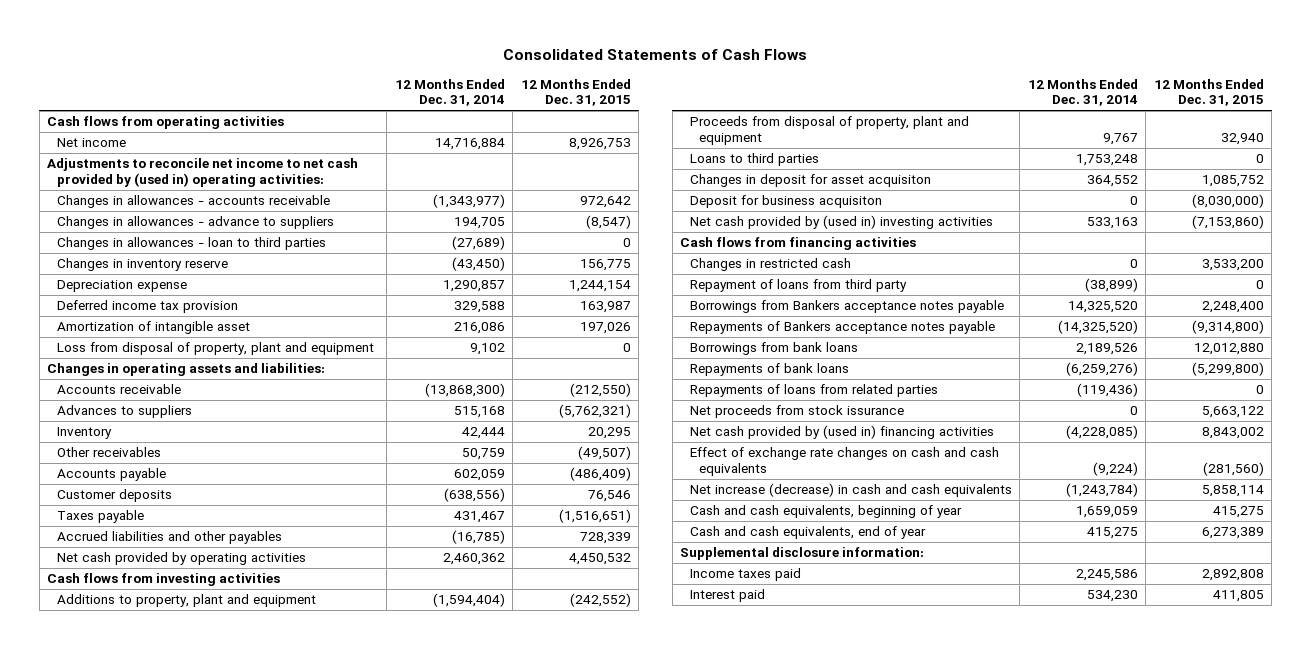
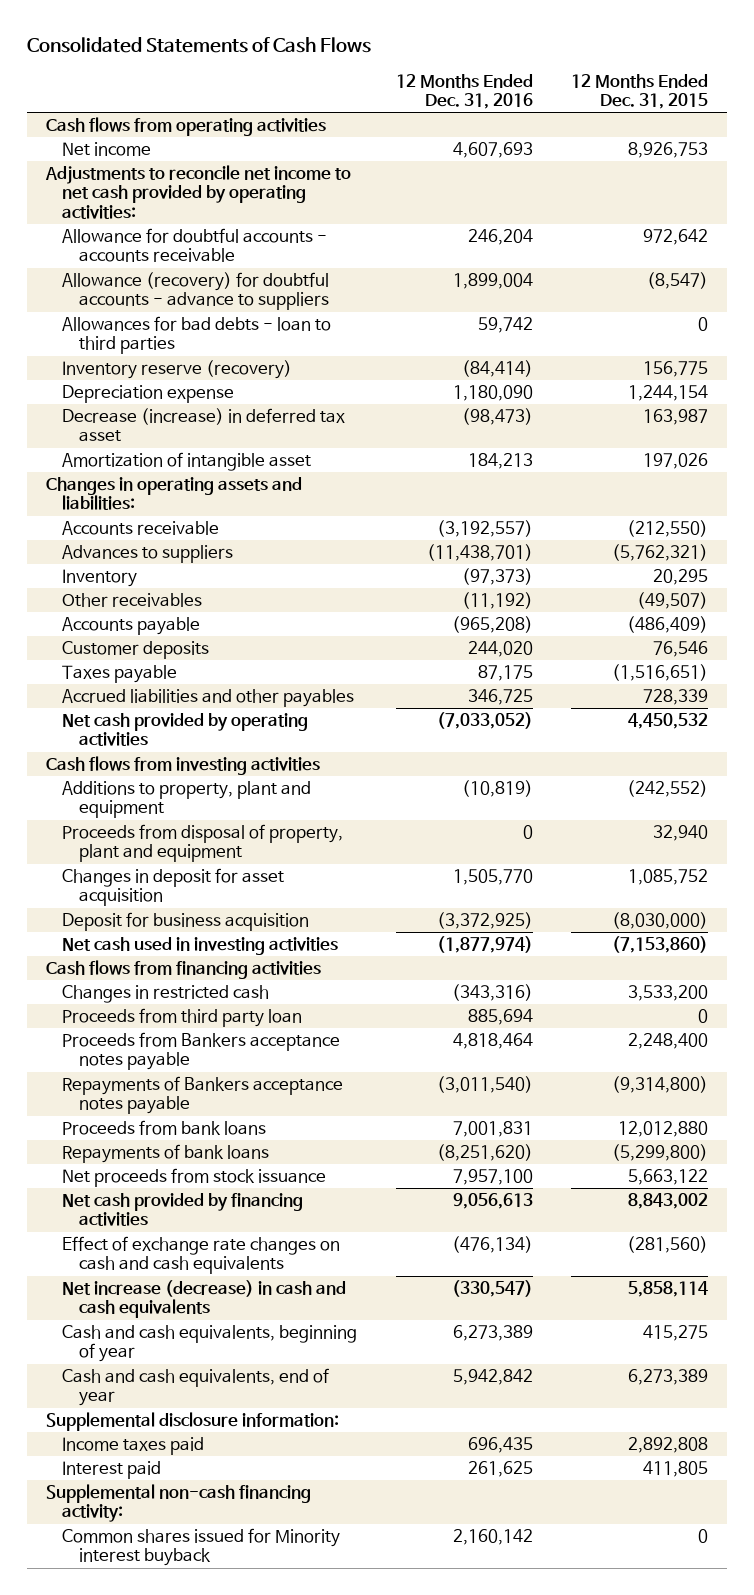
[394,78,505,107] 12 Months Ended Dec. 31, 2014 -> none
none -> [395,73,533,110] 12 Months Ended Dec. 31, 2016
[47,158,359,188] Adjustments to reconcile net income to net cash provided by (used in) operating activities: -> [44,165,351,219] Adjustments to reconcile net income to net cash provided by operating activities:
[56,195,330,209] Changes in allowances - accounts receivable -> [62,228,328,263] Allowance for doubtful accounts - accounts receivable
[56,216,334,230] Changes in allowances - advance to suppliers -> [62,272,330,311] Allowance (recovery) for doubtful accounts - advance to suppliers
[56,237,326,251] Changes in allowances - loan to third parties -> [62,316,332,355] Allowances for bad debts - loan to third parties
[56,258,228,272] Changes in inventory reserve -> [62,360,293,380] Inventory reserve (recovery)
[56,300,238,314] Deferred income tax provision -> [62,408,346,443] Decrease (increase) in deferred tax asset
[56,342,374,356] Loss from disposal of property, plant and equipment -> none
[689,153,819,167] Loans to third parties -> none
[689,174,931,188] Changes in deposit for asset acquisiton -> [62,868,285,907] Changes in deposit for asset acquisition
[689,195,882,209] Deposit for business acquisiton -> [62,912,310,932] Deposit for business acquisition
[689,215,993,230] Net cash provided by (used in) investing activities -> [62,937,339,956] Net cash used in investing activities
[689,279,907,293] Repayment of loans from third party -> [62,1008,303,1028] Proceeds from third party loan
[689,300,1004,314] Borrowings from Bankers acceptance notes payable -> [62,1032,341,1071] Proceeds from Bankers acceptance notes payable
[689,342,858,356] Borrowings from bank loans -> [62,1120,267,1136] Proceeds from bank loans
[689,384,938,398] Repayments of loans from related parties -> none
[689,405,904,419] Net proceeds from stock issurance -> [62,1168,327,1188] Net proceeds from stock issuance
[689,425,994,440] Net cash provided by (used in) financing activities -> [62,1193,304,1227] Net cash provided by financing activities
none -> [45,1484,311,1523] Supplemental non-cash financing activity:
none -> [62,1528,341,1567] Common shares issued for Minority interest buyback

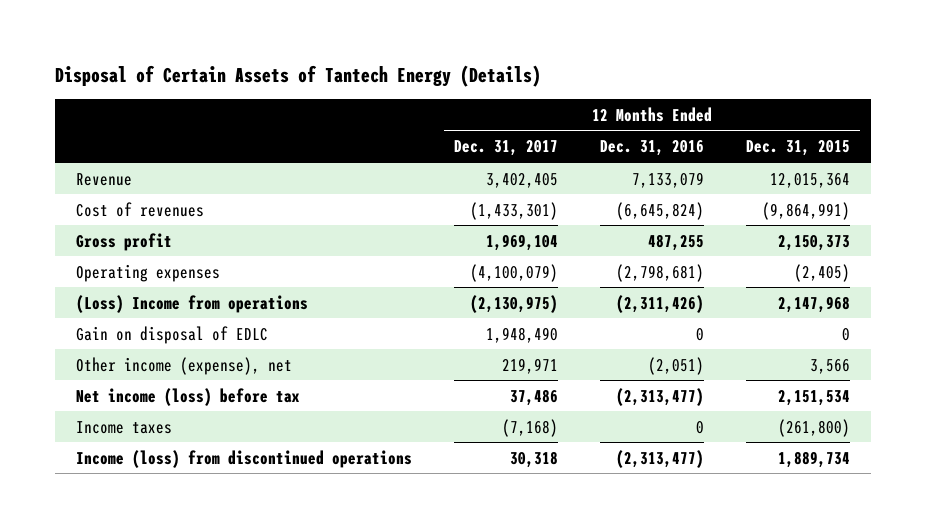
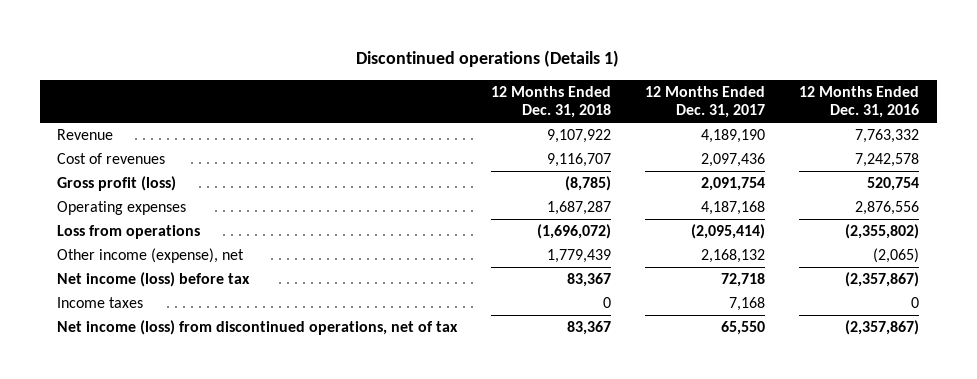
[55,64,542,87] Disposal of Certain Assets of Tantech Energy (Details) -> [356,50,620,68] Discontinued operations (Details 1)
[745,140,850,157] Dec. 31, 2015 -> none
none -> [491,86,612,118] 12 Months Ended Dec. 31, 2018
[76,325,269,344] Gain on disposal of EDLC -> none
[485,172,558,188] 3,402,405 -> [701,129,766,144] 4,189,190
[631,171,704,188] 7,133,079 -> [855,129,920,144] 7,763,332
[469,201,558,220] (1,433,301) -> [701,153,766,168] 2,097,436
[615,201,704,220] (6,645,824) -> [855,153,920,168] 7,242,578
[76,232,173,251] Gross profit -> [57,176,177,192] Gross profit (loss)
[485,233,558,251] 1,969,104 -> [701,177,766,192] 2,091,754
[647,233,704,251] 487,255 -> [867,177,920,192] 520,754
[469,263,558,282] (4,100,079) -> [701,201,766,216] 4,187,168
[615,263,704,282] (2,798,681) -> [855,201,920,216] 2,876,556
[76,294,309,313] (Loss) Income from operations -> [57,225,201,240] Loss from operations
[469,294,558,313] (2,130,975) -> [691,224,766,240] (2,095,414)
[615,294,704,313] (2,311,426) -> [845,224,920,240] (2,355,802)
[501,357,558,374] 219,971 -> [701,249,766,264] 2,168,132
[647,356,704,375] (2,051) -> [873,248,920,264] (2,065)
[509,388,558,406] 37,486 -> [721,273,766,288] 72,718
[615,387,704,406] (2,313,477) -> [845,272,920,288] (2,357,867)
[501,418,558,437] (7,168) -> [729,297,766,312] 7,168
[76,449,413,468] Income (loss) from discontinued operations -> [57,320,459,336] Net income (loss) from discontinued operations, net of tax
[509,450,558,468] 30,318 -> [721,321,766,336] 65,550
[615,449,704,468] (2,313,477) -> [845,320,920,336] (2,357,867)

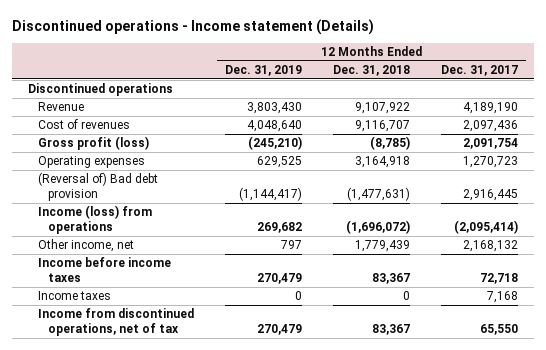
[356,50,620,68] Discontinued operations (Details 1) -> [12,18,375,35] Discontinued operations - Income statement (Details)
[799,86,920,118] 12 Months Ended Dec. 31, 2016 -> none
none -> [225,64,303,76] Dec. 31, 2019
none -> [27,83,173,97] Discontinued operations
[547,201,612,216] 1,687,287 -> [355,156,411,169] 3,164,918
[701,201,766,216] 4,187,168 -> [463,156,519,169] 1,270,723
none -> [37,172,158,202] (Reversal of) Bad debt provision
[57,225,201,240] Loss from operations -> [37,205,152,235] Income (loss) from operations
[57,248,245,264] Other income (expense), net -> [37,239,134,253] Other income, net
[57,272,251,288] Net income (loss) before tax -> [37,257,171,283] Income before income taxes
[57,320,459,336] Net income (loss) from discontinued operations, net of tax -> [37,308,194,337] Income from discontinued operations, net of tax

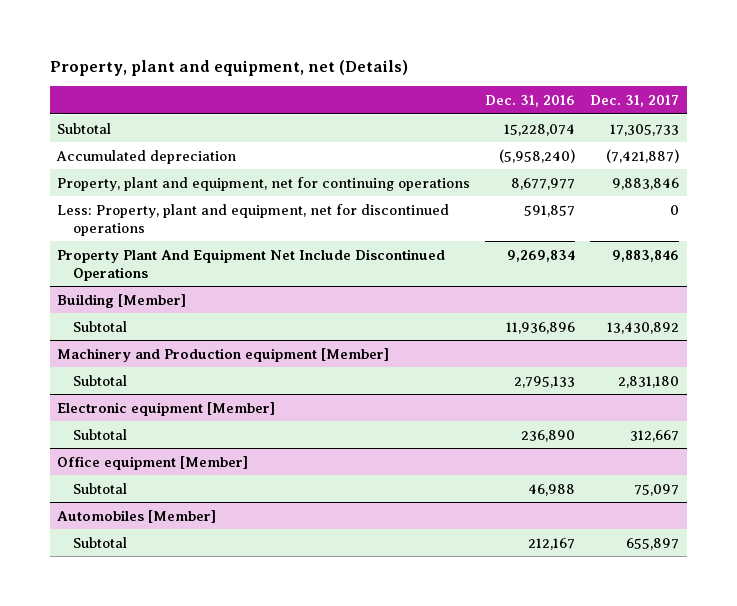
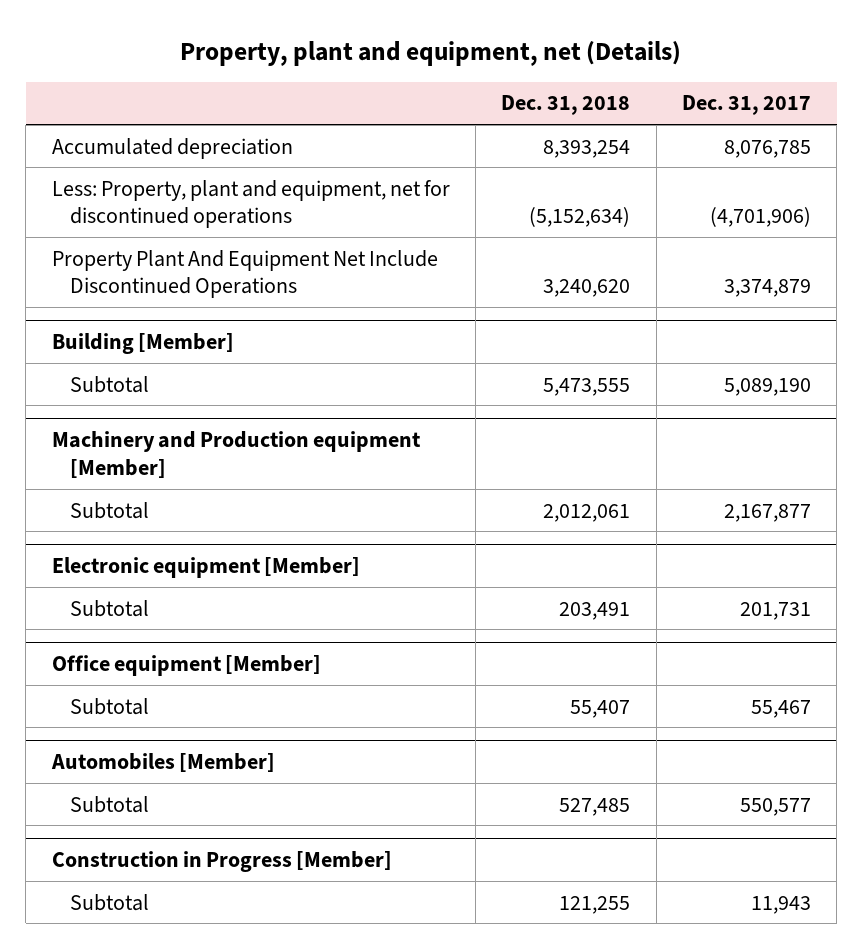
[485,94,576,107] Dec. 31, 2016 -> none
none -> [501,95,631,116] Dec. 31, 2018
[57,122,112,134] Subtotal -> none
[57,176,471,191] Property, plant and equipment, net for continuing operations -> none
[606,148,680,163] (7,421,887) -> [723,139,811,158] 8,076,785
[670,204,680,215] 0 -> [709,206,811,227] (4,701,906)
[612,249,680,262] 9,883,846 -> [723,278,811,297] 3,374,879
[607,321,680,334] 13,430,892 -> [723,377,811,396] 5,089,190
[618,375,680,388] 2,831,180 -> [723,503,811,522] 2,167,877
[630,429,680,442] 312,667 -> [739,601,811,620] 201,731
[634,483,680,496] 75,097 -> [750,699,811,718] 55,467
[626,537,680,550] 655,897 -> [739,797,811,816] 550,577
none -> [51,851,392,873] Construction in Progress [Member]
none -> [69,893,149,911] Subtotal

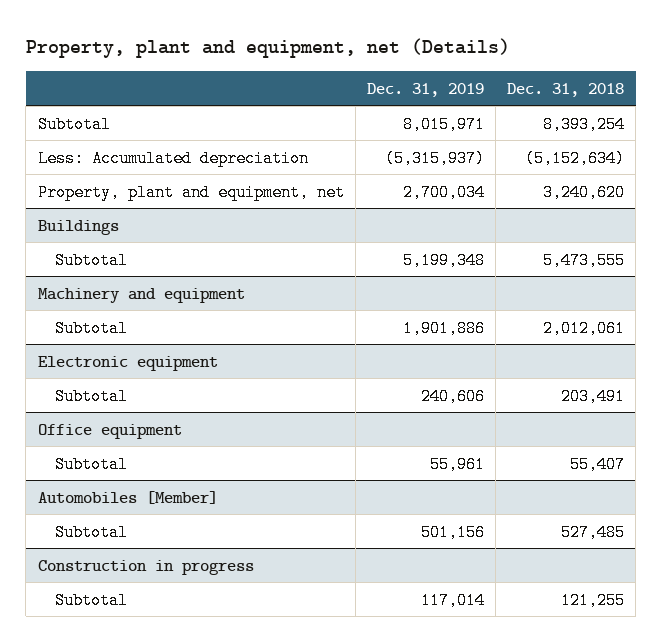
[681,95,811,116] Dec. 31, 2017 -> none
none -> [366,82,484,97] Dec. 31, 2019
[51,179,450,228] Less: Property, plant and equipment, net for discontinued operations -> none
none -> [37,115,111,133] Subtotal
[51,137,293,159] Accumulated depreciation -> [37,149,309,167] Less: Accumulated depreciation
[543,139,631,158] 8,393,254 -> [525,149,626,167] (5,152,634)
[51,249,438,298] Property Plant And Equipment Net Include Discontinued Operations -> [37,183,345,201] Property, plant and equipment, net
[51,333,234,355] Building [Member] -> [37,219,119,235] Buildings
[51,431,421,478] Machinery and Production equipment [Member] -> [37,287,245,303] Machinery and equipment
[51,557,360,579] Electronic equipment [Member] -> [37,355,218,371] Electronic equipment
[51,655,321,677] Office equipment [Member] -> [37,423,182,439] Office equipment
[51,851,392,873] Construction in Progress [Member] -> [37,559,254,575] Construction in progress

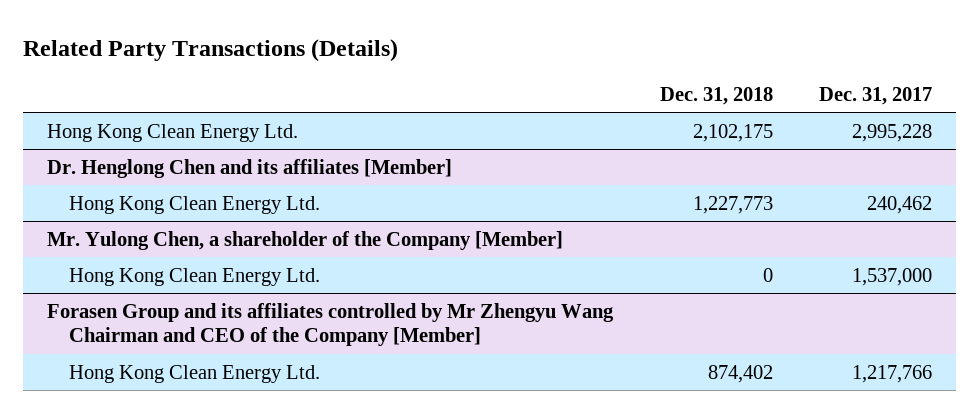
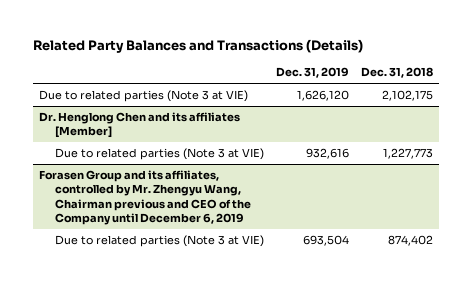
[23,38,399,62] Related Party Transactions (Details) -> [32,39,363,54] Related Party Balances and Transactions (Details)
[819,87,933,106] Dec. 31, 2017 -> none
none -> [275,67,349,79] Dec. 31, 2019
[46,123,298,142] Hong Kong Clean Energy Ltd. -> [38,90,248,103] Due to related parties (Note 3 at VIE)
[46,230,563,250] Mr. Yulong Chen, a shareholder of the Company [Member] -> none
[68,267,320,286] Hong Kong Clean Energy Ltd. -> none
[68,195,320,214] Hong Kong Clean Energy Ltd. -> [54,148,264,161] Due to related parties (Note 3 at VIE)
[46,302,614,347] Forasen Group and its affiliates controlled by Mr Zhengyu Wang Chairman and CEO of the Company [Member] -> [38,170,251,226] Forasen Group and its affiliates, controlled by Mr. Zhengyu Wang, Chairman previous and CEO of the Company until December 6, 2019
[68,364,320,383] Hong Kong Clean Energy Ltd. -> [54,235,264,248] Due to related parties (Note 3 at VIE)

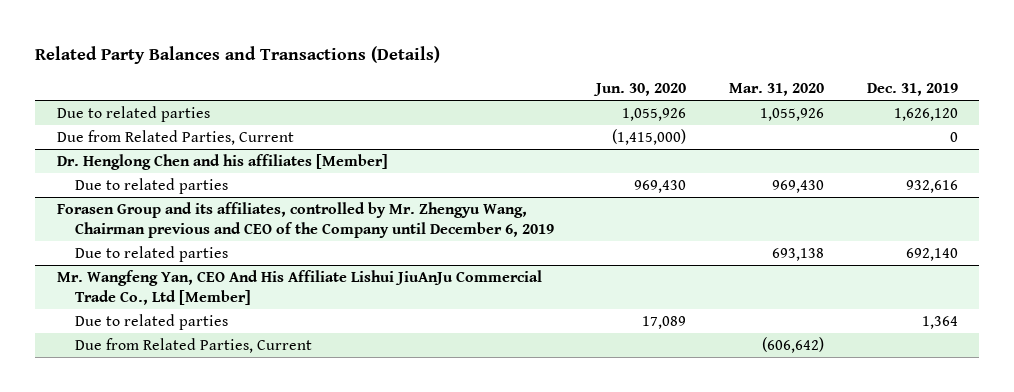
[360,67,433,79] Dec. 31, 2018 -> none
none -> [593,82,687,96] Jun. 30, 2020
none -> [729,82,825,96] Mar. 31, 2020
[38,90,248,103] Due to related parties (Note 3 at VIE) -> [56,106,210,123] Due to related parties
none -> [56,130,294,146] Due from Related Parties, Current
[38,112,240,139] Dr. Henglong Chen and its affiliates [Member] -> [56,154,388,171] Dr. Henglong Chen and his affiliates [Member]
[54,148,264,161] Due to related parties (Note 3 at VIE) -> [74,178,228,195] Due to related parties
[54,235,264,248] Due to related parties (Note 3 at VIE) -> [74,246,228,263] Due to related parties
[302,235,349,247] 693,504 -> [905,248,958,262] 692,140
none -> [56,270,542,305] Mr. Wangfeng Yan, CEO And His Affiliate Lishui JiuAnJu Commercial Trade Co., Ltd [Member]
none -> [74,314,228,331] Due to related parties
none -> [74,338,312,354] Due from Related Parties, Current

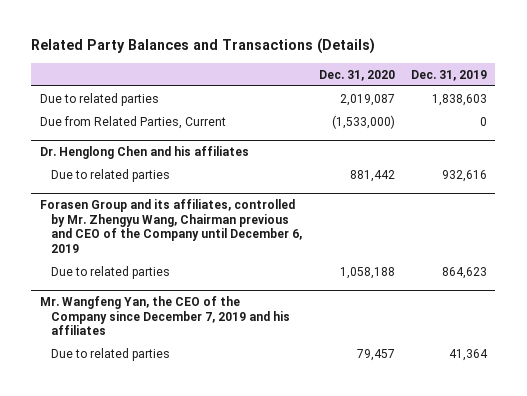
[593,82,687,96] Jun. 30, 2020 -> none
[729,82,825,96] Mar. 31, 2020 -> none
none -> [318,69,395,81] Dec. 31, 2020
[893,108,958,122] 1,626,120 -> [432,93,488,106] 1,838,603
[56,154,388,171] Dr. Henglong Chen and his affiliates [Member] -> [39,146,249,160] Dr. Henglong Chen and his affiliates
[74,338,312,354] Due from Related Parties, Current -> none
[905,248,958,262] 692,140 -> [442,266,488,279] 864,623
[56,270,542,305] Mr. Wangfeng Yan, CEO And His Affiliate Lishui JiuAnJu Commercial Trade Co., Ltd [Member] -> [39,296,291,336] Mr. Wangfeng Yan, the CEO of the Company since December 7, 2019 and his affiliates
[921,316,958,330] 1,364 -> [449,348,489,361] 41,364

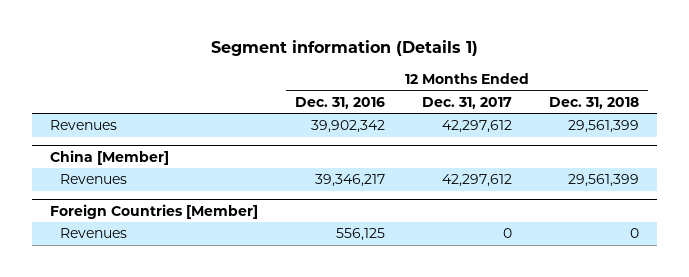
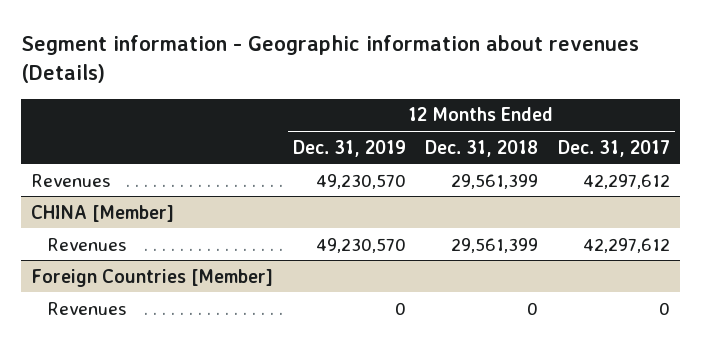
[210,40,478,57] Segment information (Details 1) -> [21,34,640,83] Segment information - Geographic information about revenues (Details)
[295,96,386,109] Dec. 31, 2016 -> none
none -> [292,139,406,157] Dec. 31, 2019
[50,149,170,165] China [Member] -> [31,204,175,222] CHINA [Member]

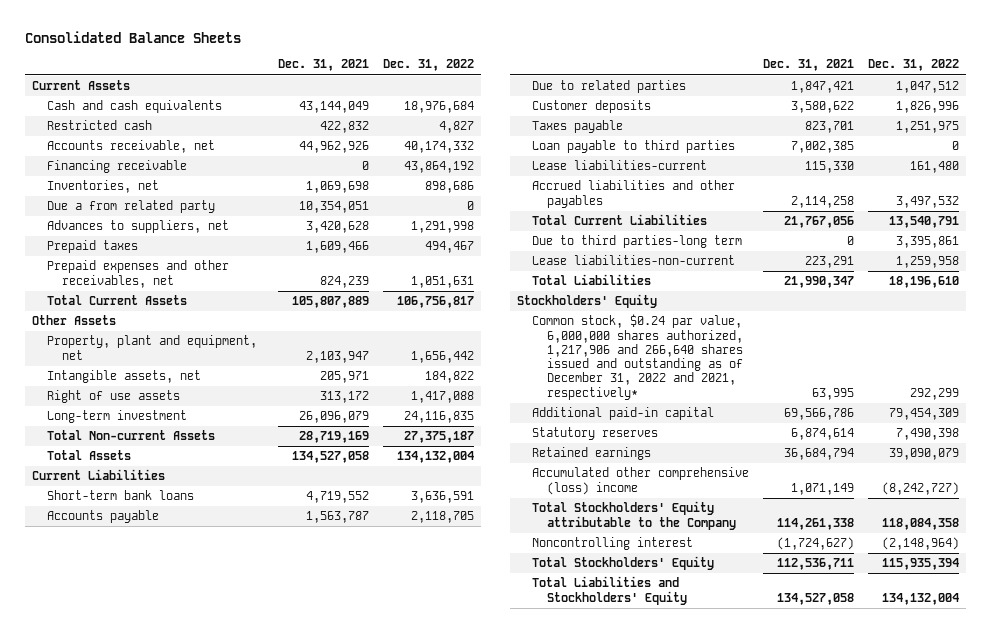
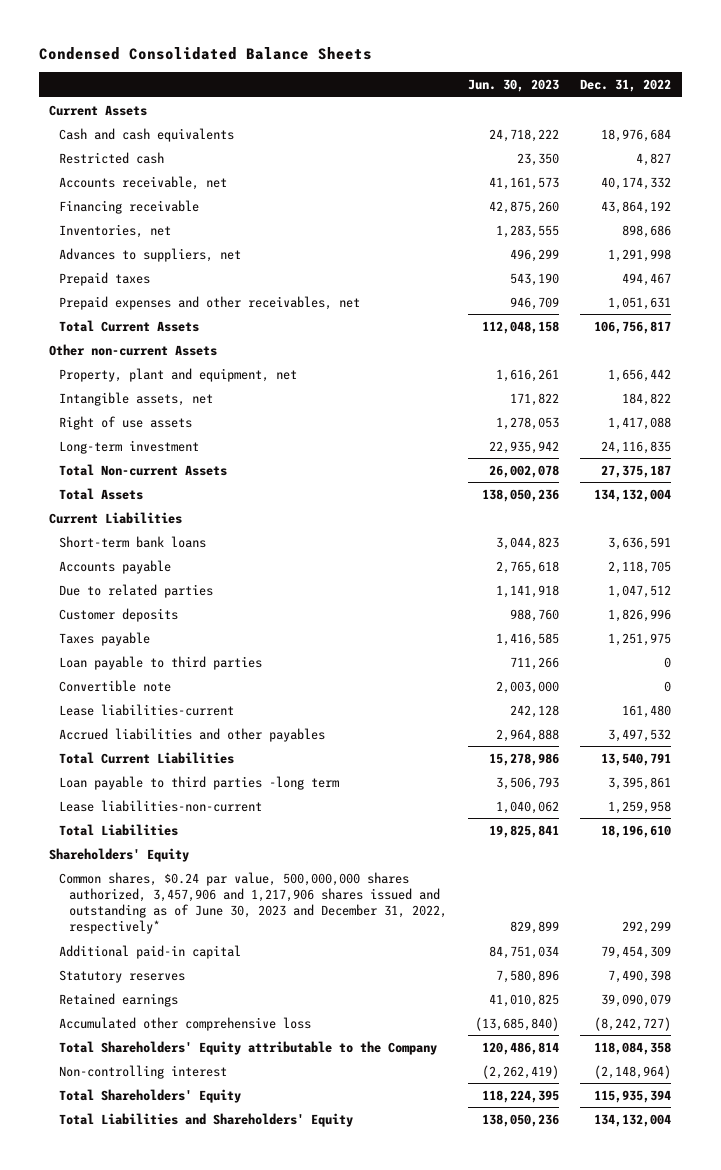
[24,30,241,43] Consolidated Balance Sheets -> [38,47,372,61] Condensed Consolidated Balance Sheets
[277,59,369,72] Dec. 31, 2021 -> none
none -> [468,79,560,93] Jun. 30, 2023
[46,200,215,214] Due a from related party -> none
[31,315,116,326] Other Assets -> [49,343,218,356] Other non-current Assets
none -> [59,679,172,692] Convertible note
[531,235,742,249] Due to third parties-long term -> [59,775,340,790] Loan payable to third parties -long term
[516,294,657,309] Stockholders' Equity -> [49,847,190,862] Shareholders' Equity
[531,314,743,400] Common stock, $0.24 par value, 6,000,000 shares authorized, 1,217,906 and 266,640 shares issued and outstanding as of December 31, 2022 and 2021, respectively* -> [59,871,448,935] Common shares, $0.24 par value, 500,000,000 shares authorized, 3,457,906 and 1,217,906 shares issued and outstanding as of June 30, 2023 and December 31, 2022, respectively*
[531,467,749,495] Accumulated other comprehensive (loss) income -> [59,1016,312,1031] Accumulated other comprehensive loss
[531,501,736,530] Total Stockholders' Equity attributable to the Company -> [59,1040,438,1055] Total Shareholders' Equity attributable to the Company
[531,537,693,551] Noncontrolling interest -> [59,1064,228,1079] Non-controlling interest
[531,556,714,571] Total Stockholders' Equity -> [59,1088,242,1103] Total Shareholders' Equity
[531,576,687,605] Total Liabilities and Stockholders' Equity -> [59,1112,354,1127] Total Liabilities and Shareholders' Equity

